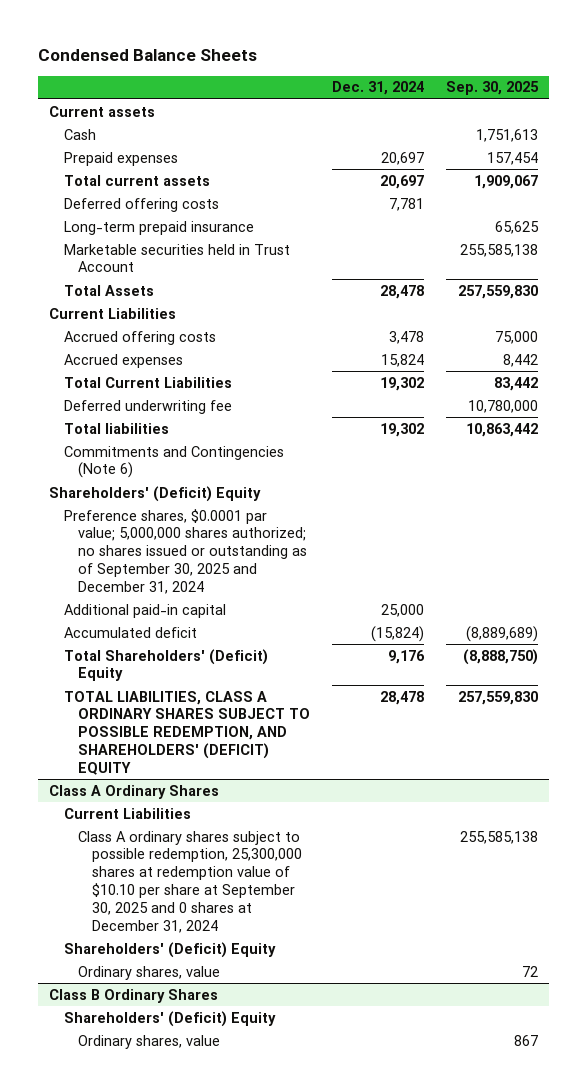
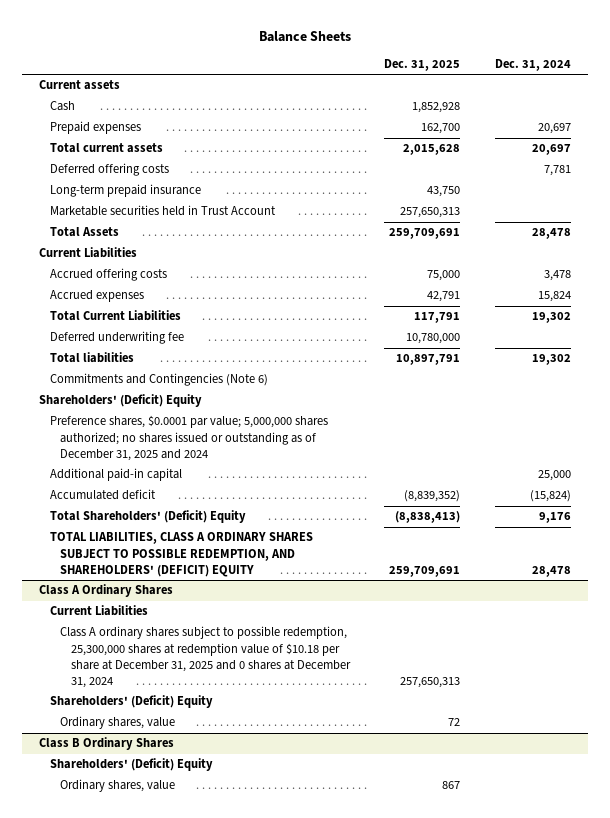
[38,49,258,62] Condensed Balance Sheets -> [259,31,352,43] Balance Sheets
[445,81,539,96] Sep. 30, 2025 -> none
none -> [384,59,461,72] Dec. 31, 2025
[63,508,307,595] Preference shares, $0.0001 par value; 5,000,000 shares authorized; no shares issued or outstanding as of September 30, 2025 and December 31, 2024 -> [49,415,328,461] Preference shares, $0.0001 par value; 5,000,000 shares authorized; no shares issued or outstanding as of December 31, 2025 and 2024
[77,830,302,934] Class A ordinary shares subject to possible redemption, 25,300,000 shares at redemption value of $10.10 per share at September 30, 2025 and 0 shares at December 31, 2024 -> [60,626,351,688] Class A ordinary shares subject to possible redemption, 25,300,000 shares at redemption value of $10.18 per share at December 31, 2025 and 0 shares at December 31, 2024

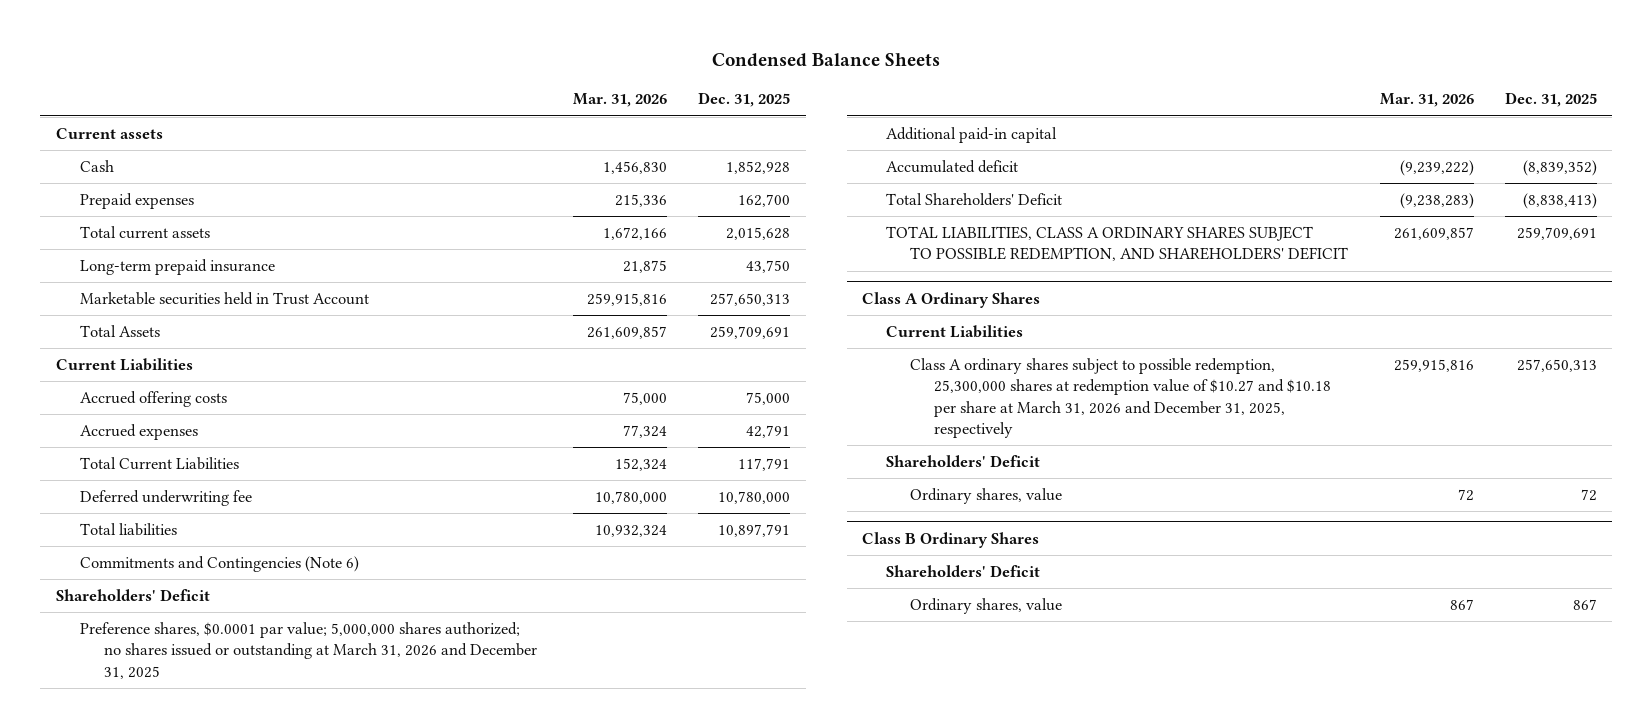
[259,31,352,43] Balance Sheets -> [712,52,941,67] Condensed Balance Sheets
[495,59,572,72] Dec. 31, 2024 -> none
none -> [572,93,667,108] Mar. 31, 2026
[49,163,169,177] Deferred offering costs -> none
[39,394,203,408] Shareholders' (Deficit) Equity -> [55,589,210,602] Shareholders' Deficit
[49,415,328,461] Preference shares, $0.0001 par value; 5,000,000 shares authorized; no shares issued or outstanding as of December 31, 2025 and 2024 -> [79,622,537,679] Preference shares, $0.0001 par value; 5,000,000 shares authorized; no shares issued or outstanding at March 31, 2026 and December 31, 2025
[49,510,246,524] Total Shareholders' (Deficit) Equity -> [886,193,1063,207] Total Shareholders' Deficit
[49,532,313,577] TOTAL LIABILITIES, CLASS A ORDINARY SHARES SUBJECT TO POSSIBLE REDEMPTION, AND SHAREHOLDERS' (DEFICIT) EQUITY -> [886,226,1349,262] TOTAL LIABILITIES, CLASS A ORDINARY SHARES SUBJECT TO POSSIBLE REDEMPTION, AND SHAREHOLDERS' DEFICIT
[60,626,351,688] Class A ordinary shares subject to possible redemption, 25,300,000 shares at redemption value of $10.18 per share at December 31, 2025 and 0 shares at December 31, 2024 -> [910,358,1332,438] Class A ordinary shares subject to possible redemption, 25,300,000 shares at redemption value of $10.27 and $10.18 per share at March 31, 2026 and December 31, 2025, respectively
[49,695,213,709] Shareholders' (Deficit) Equity -> [886,455,1041,468] Shareholders' Deficit
[49,758,213,772] Shareholders' (Deficit) Equity -> [886,565,1041,578] Shareholders' Deficit

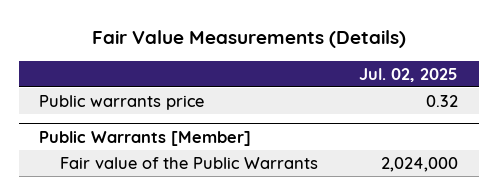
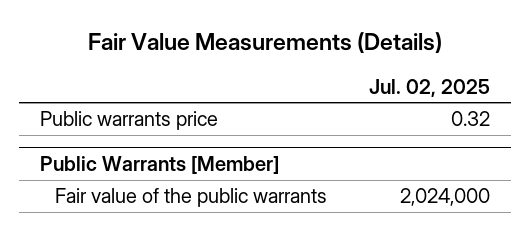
[59,156,318,169] Fair value of the Public Warrants -> [54,188,327,208] Fair value of the public warrants

